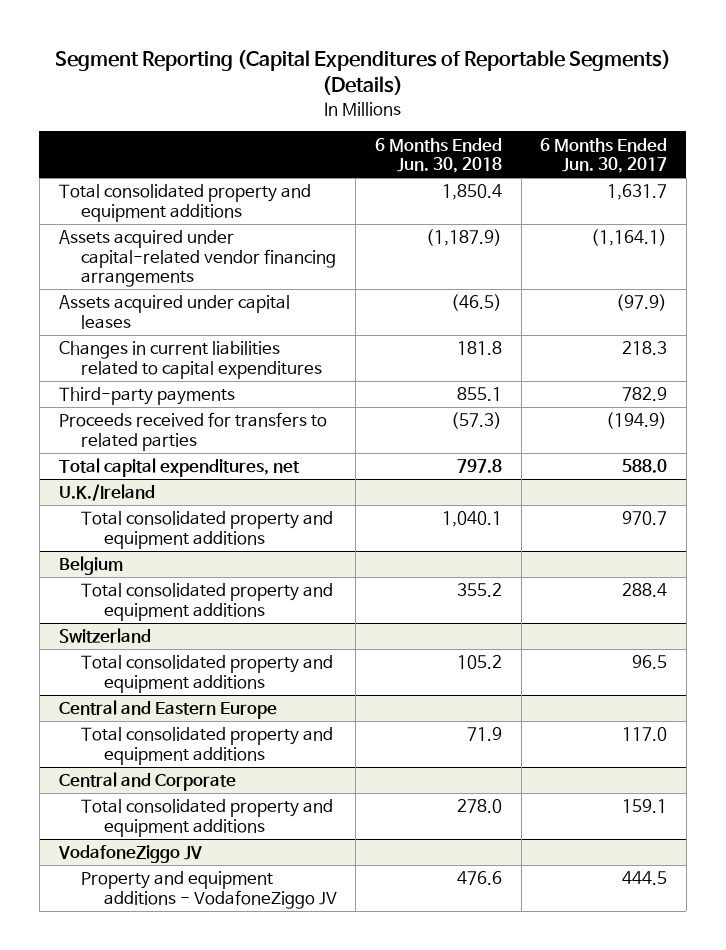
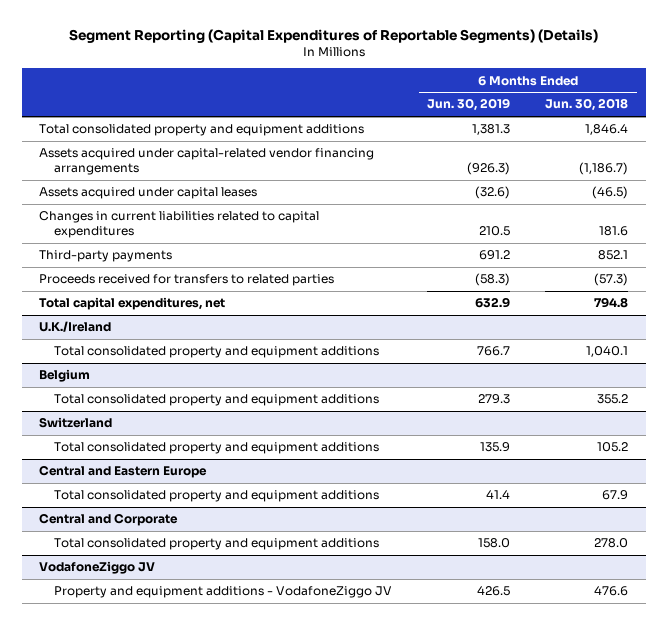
[540,137,668,174] 6 Months Ended Jun. 30, 2017 -> none
none -> [427,98,511,112] Jun. 30, 2019
[441,184,502,201] 1,850.4 -> [585,124,629,136] 1,846.4
[425,229,502,247] (1,187.9) -> [579,162,629,176] (1,186.7)
[456,341,502,356] 181.8 -> [599,226,629,237] 181.6
[456,387,502,402] 855.1 -> [598,250,629,261] 852.1
[456,459,502,474] 797.8 -> [594,297,629,309] 794.8
[466,727,502,742] 71.9 -> [602,490,629,501] 67.9

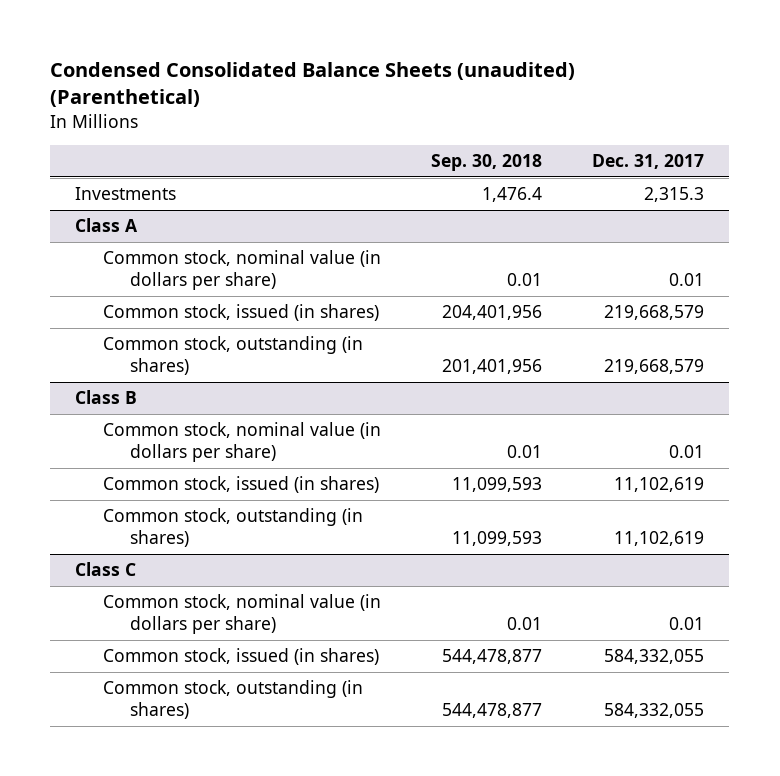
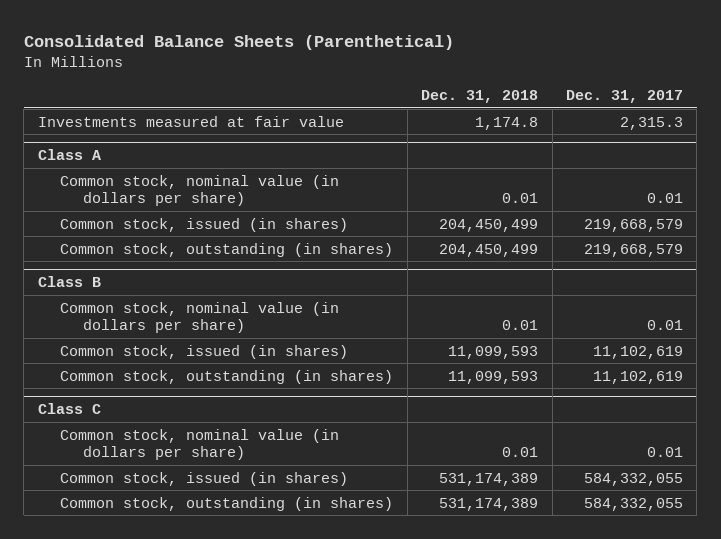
[50,62,576,108] Condensed Consolidated Balance Sheets (unaudited) (Parenthetical) -> [23,35,454,51] Consolidated Balance Sheets (Parenthetical)
[430,154,542,172] Sep. 30, 2018 -> none
none -> [421,89,539,103] Dec. 31, 2018
[75,187,177,201] Investments -> [37,115,344,127] Investments measured at fair value

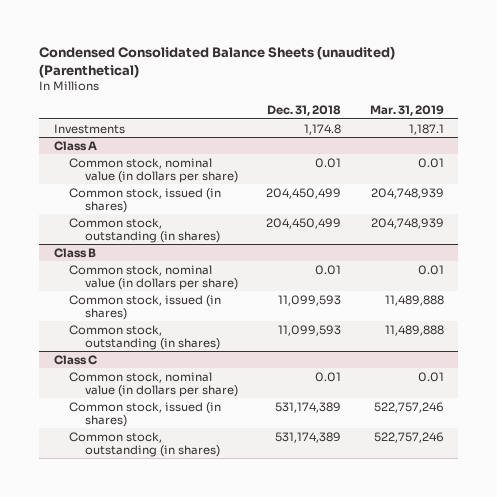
[23,35,454,51] Consolidated Balance Sheets (Parenthetical) -> [39,45,396,78] Condensed Consolidated Balance Sheets (unaudited) (Parenthetical)
[566,89,684,103] Dec. 31, 2017 -> none
none -> [369,105,444,117] Mar. 31, 2019
[37,115,344,127] Investments measured at fair value -> [53,123,125,134] Investments

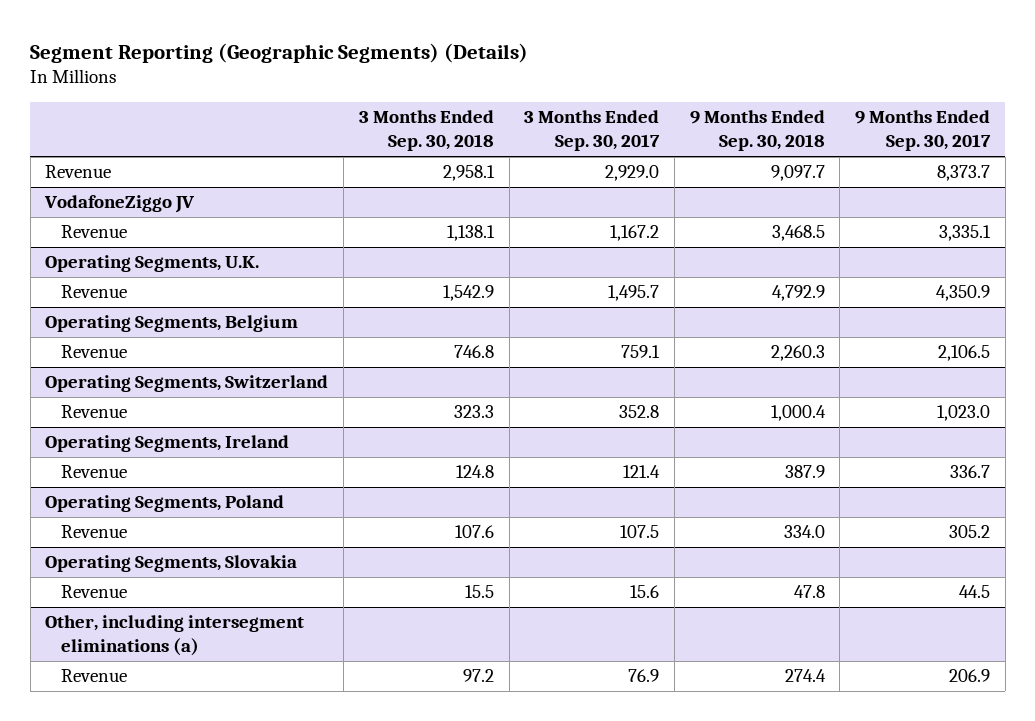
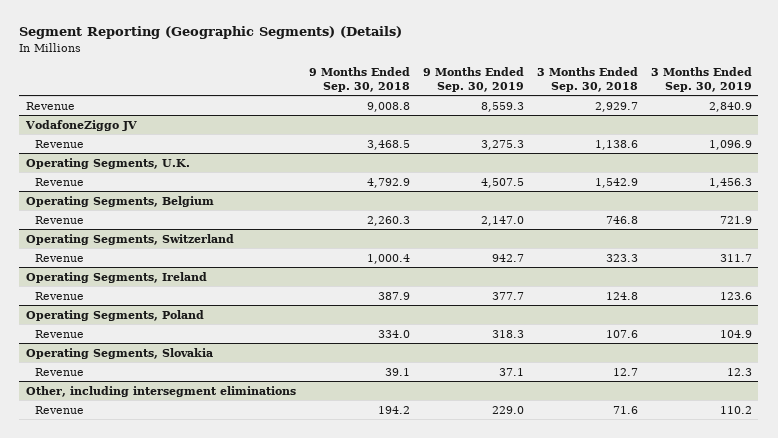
[524,110,661,152] 3 Months Ended Sep. 30, 2017 -> none
[855,110,992,152] 9 Months Ended Sep. 30, 2017 -> none
none -> [422,67,524,93] 9 Months Ended Sep. 30, 2019
none -> [650,67,752,93] 3 Months Ended Sep. 30, 2019
[442,165,495,182] 2,958.1 -> [594,101,638,112] 2,929.7
[770,165,825,182] 9,097.7 -> [366,101,410,112] 9,008.8
[446,225,495,242] 1,138.1 -> [594,139,638,150] 1,138.6
[464,585,494,599] 15.5 -> [612,367,638,376] 12.7
[793,585,825,599] 47.8 -> [384,367,410,376] 39.1
[45,615,305,657] Other, including intersegment eliminations (a) -> [25,385,296,397] Other, including intersegment eliminations
[462,669,494,683] 97.2 -> [612,405,638,414] 71.6
[784,669,826,683] 274.4 -> [377,405,410,414] 194.2

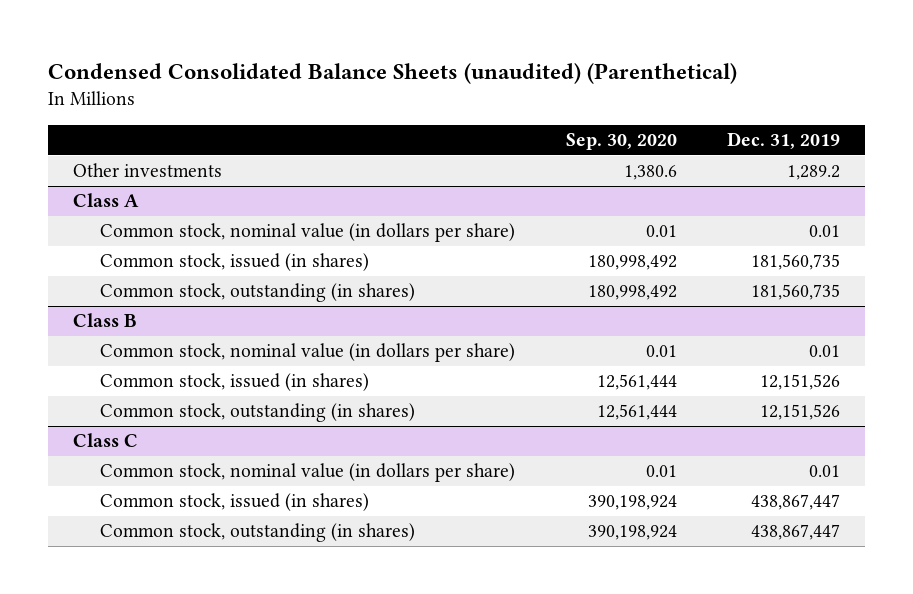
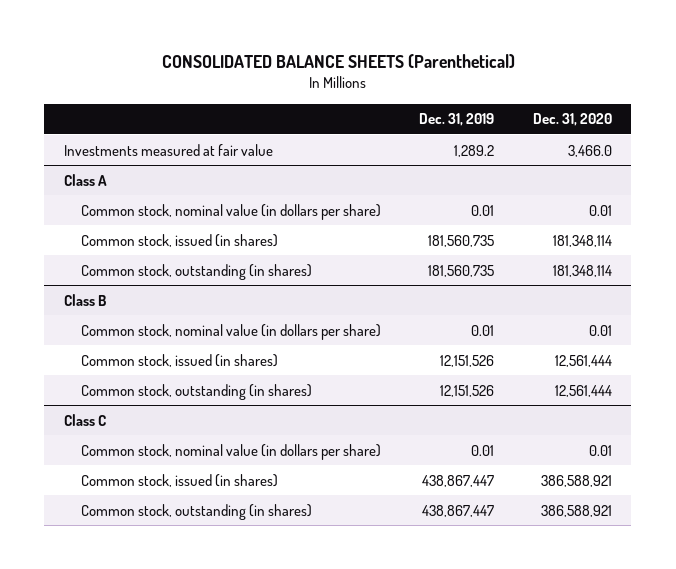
[47,62,737,84] Condensed Consolidated Balance Sheets (unaudited) (Parenthetical) -> [161,53,515,68] CONSOLIDATED BALANCE SHEETS (Parenthetical)
[565,133,677,151] Sep. 30, 2020 -> none
none -> [533,113,613,127] Dec. 31, 2020
[73,163,223,178] Other investments -> [63,143,273,156] Investments measured at fair value

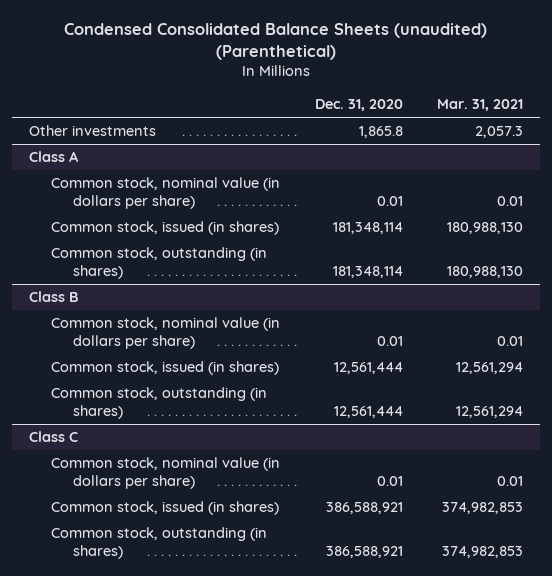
[161,53,515,68] CONSOLIDATED BALANCE SHEETS (Parenthetical) -> [64,22,488,61] Condensed Consolidated Balance Sheets (unaudited) (Parenthetical)
[419,113,495,127] Dec. 31, 2019 -> none
none -> [436,99,523,112] Mar. 31, 2021
[63,143,273,156] Investments measured at fair value -> none
none -> [29,125,157,137] Other investments

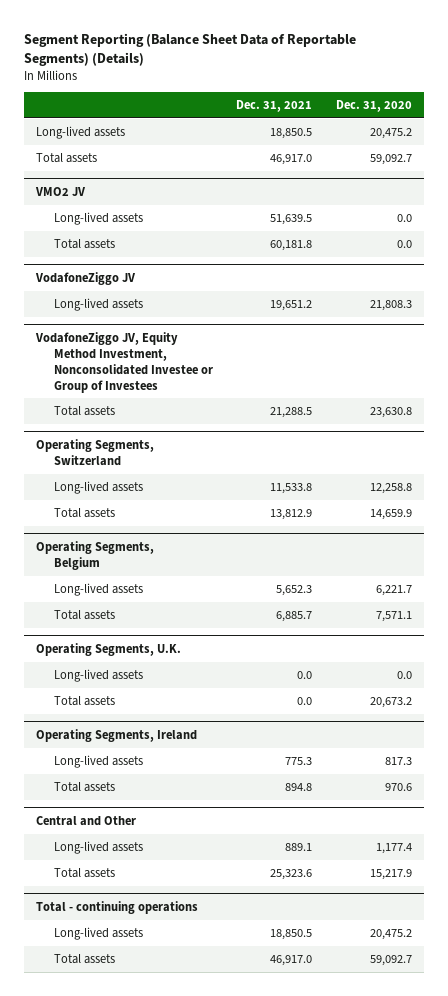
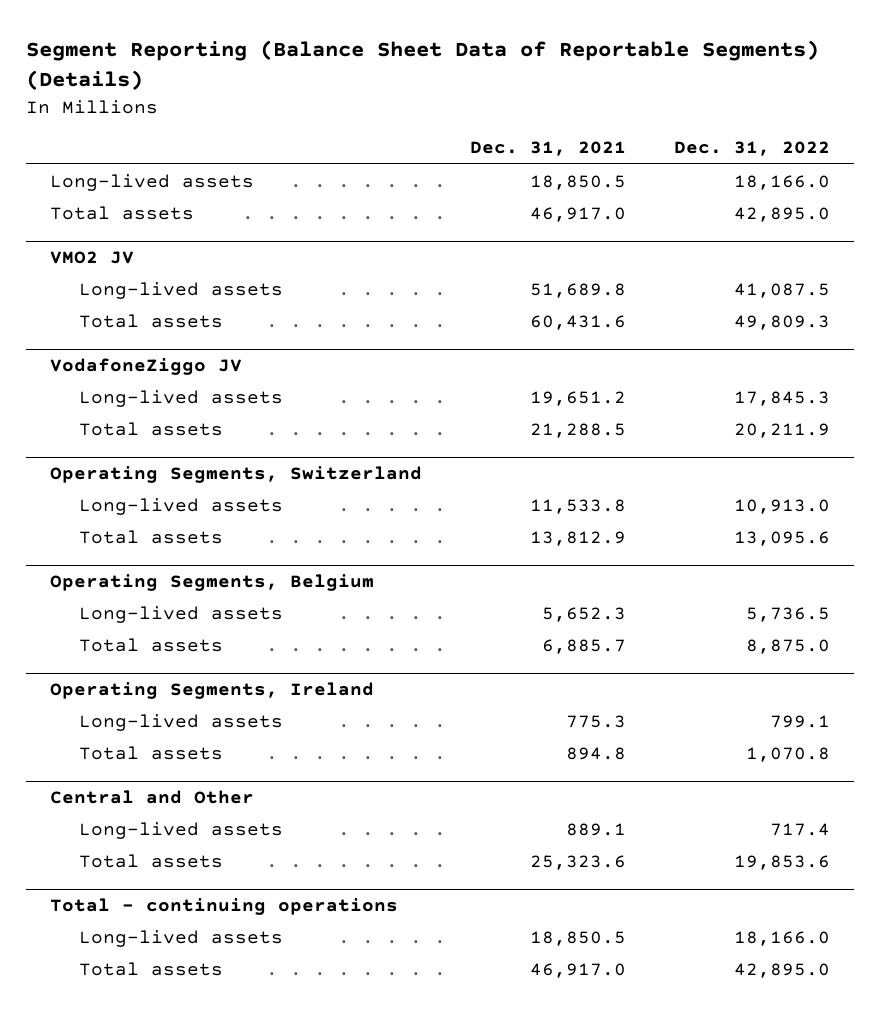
[335,99,412,112] Dec. 31, 2020 -> none
none -> [674,141,831,157] Dec. 31, 2022
[270,213,313,225] 51,639.5 -> [530,282,627,298] 51,689.8
[270,239,313,251] 60,181.8 -> [530,314,627,330] 60,431.6
[35,331,213,393] VodafoneZiggo JV, Equity Method Investment, Nonconsolidated Investee or Group of Investees -> none
[36,642,182,656] Operating Segments, U.K. -> none
[53,668,143,682] Long-lived assets -> none
[53,695,115,706] Total assets -> none

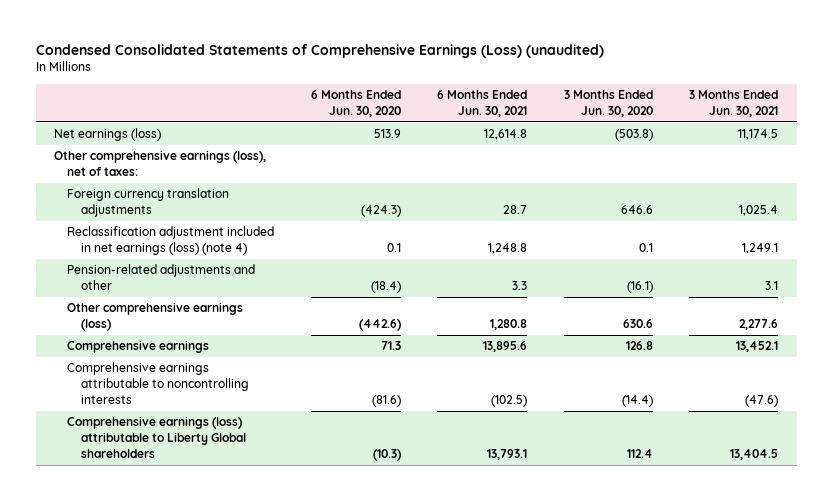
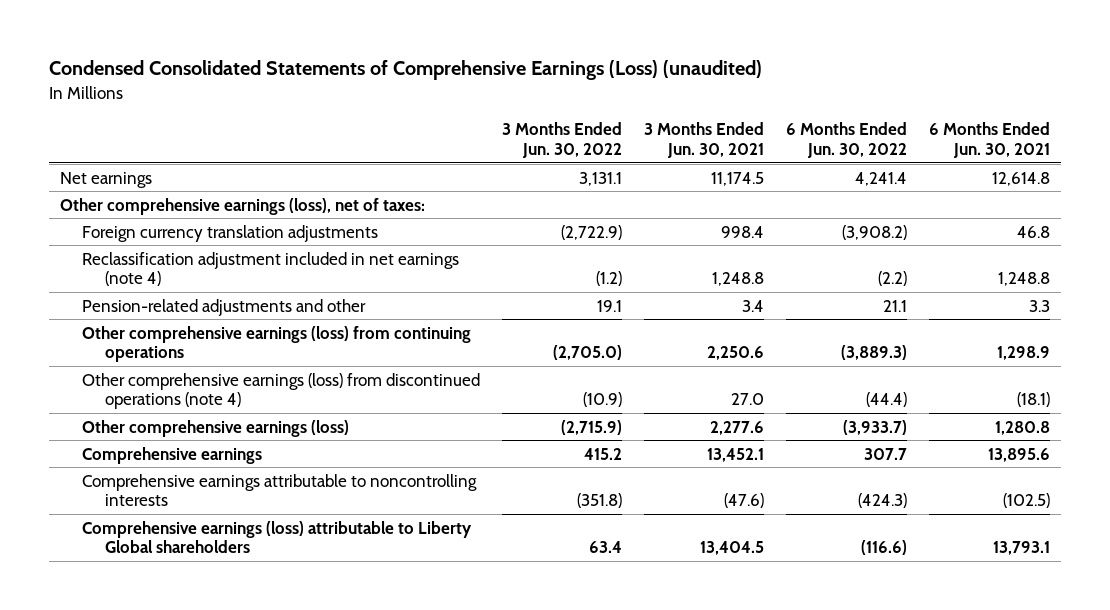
[310,90,401,117] 6 Months Ended Jun. 30, 2020 -> none
[563,90,653,117] 3 Months Ended Jun. 30, 2020 -> none
none -> [502,122,623,159] 3 Months Ended Jun. 30, 2022
none -> [786,122,908,159] 6 Months Ended Jun. 30, 2022
[54,128,162,142] Net earnings (loss) -> [59,171,152,188] Net earnings
[503,205,528,215] 28.7 -> [1017,225,1051,238] 46.8
[739,205,779,217] 1,025.4 -> [721,225,765,238] 998.4
[67,226,275,256] Reclassification adjustment included in net earnings (loss) (note 4) -> [82,251,460,287] Reclassification adjustment included in net earnings (note 4)
[742,243,779,255] 1,249.1 -> [712,272,765,287] 1,248.8
[765,281,779,291] 3.1 -> [742,299,765,312] 3.4
none -> [82,325,472,363] Other comprehensive earnings (loss) from continuing operations
none -> [82,372,481,410] Other comprehensive earnings (loss) from discontinued operations (note 4)

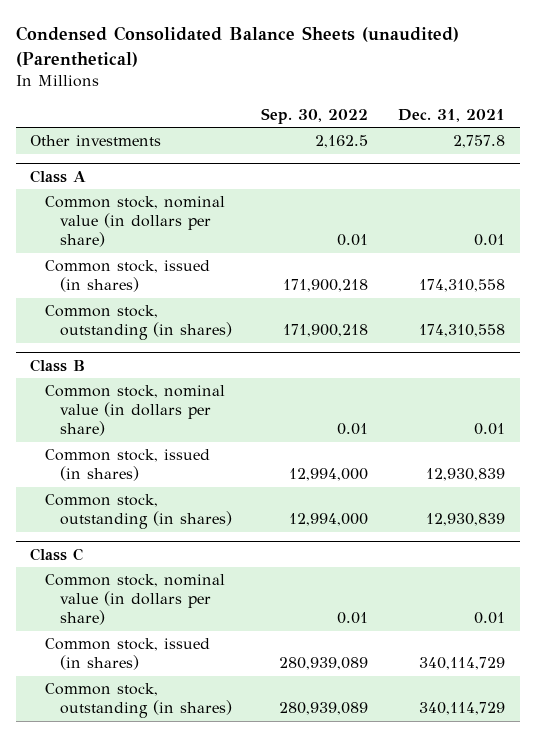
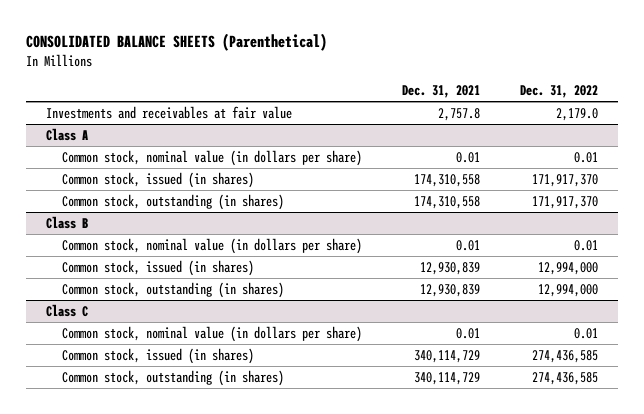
[15,26,459,67] Condensed Consolidated Balance Sheets (unaudited) (Parenthetical) -> [25,33,327,52] CONSOLIDATED BALANCE SHEETS (Parenthetical)
[261,107,369,124] Sep. 30, 2022 -> none
none -> [519,85,598,99] Dec. 31, 2022
[30,135,162,147] Other investments -> [45,105,292,119] Investments and receivables at fair value

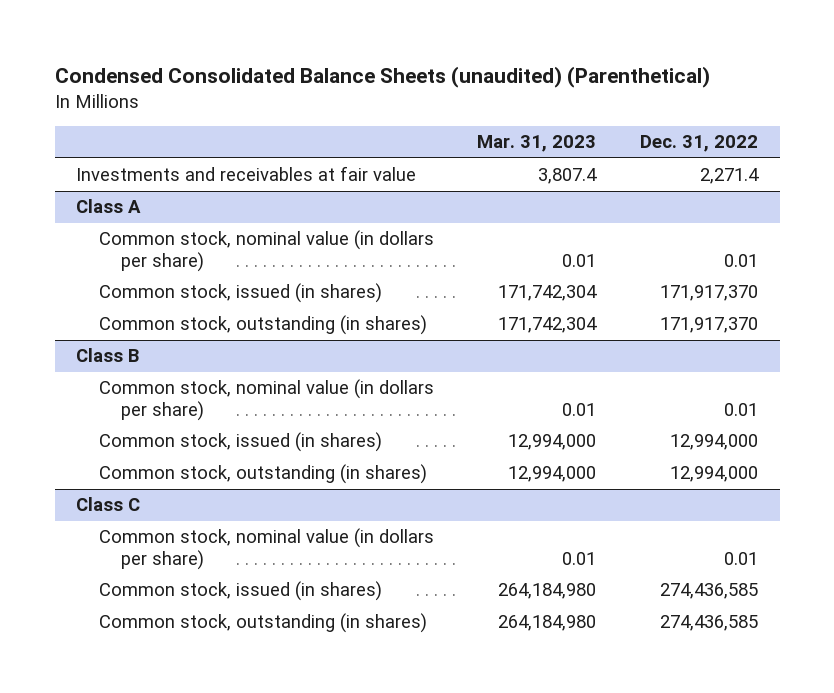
[25,33,327,52] CONSOLIDATED BALANCE SHEETS (Parenthetical) -> [54,65,710,88] Condensed Consolidated Balance Sheets (unaudited) (Parenthetical)
[401,85,480,99] Dec. 31, 2021 -> none
none -> [477,135,597,153] Mar. 31, 2023
[555,107,598,121] 2,179.0 -> [699,168,759,185] 2,271.4

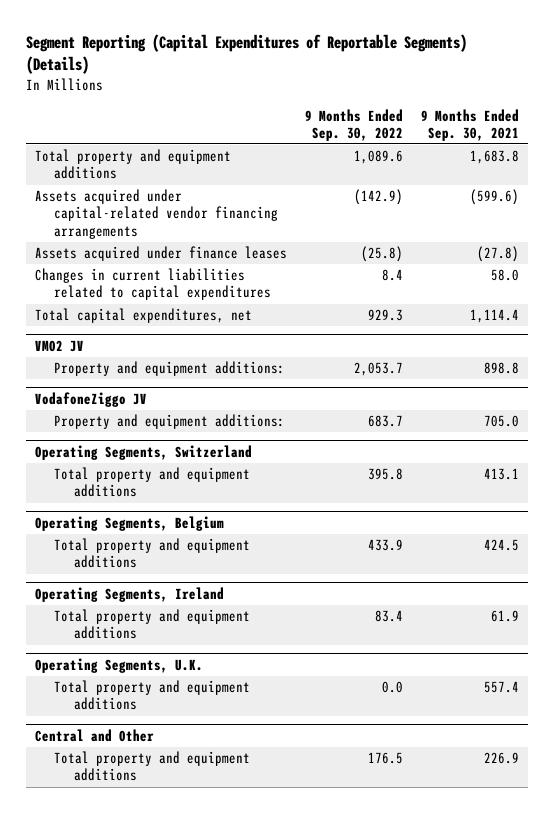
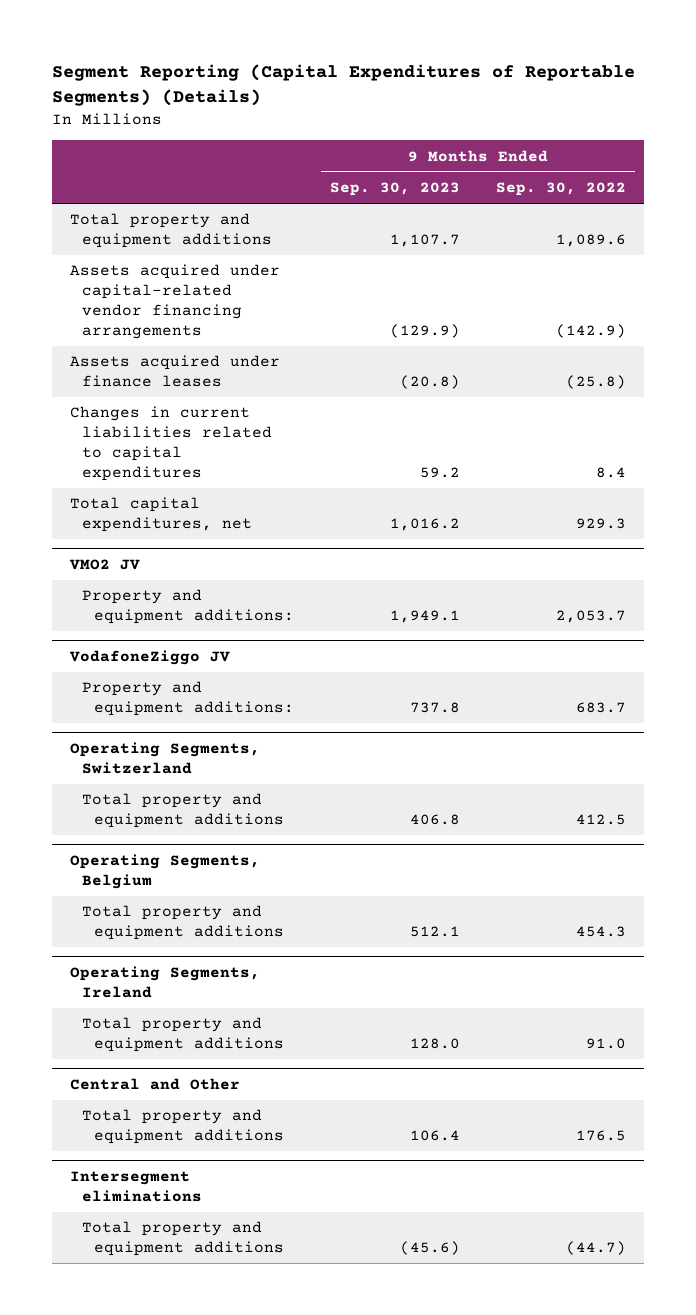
[421,108,520,141] 9 Months Ended Sep. 30, 2021 -> none
none -> [330,182,461,197] Sep. 30, 2023
[368,468,404,481] 395.8 -> [576,814,627,826] 412.5
[368,539,404,552] 433.9 -> [576,926,627,938] 454.3
[34,657,203,673] Operating Segments, U.K. -> none
[54,680,251,711] Total property and equipment additions -> none
[375,610,404,623] 83.4 -> [586,1038,627,1050] 91.0
none -> [70,1171,203,1203] Intersegment eliminations
none -> [82,1221,285,1257] Total property and equipment additions

